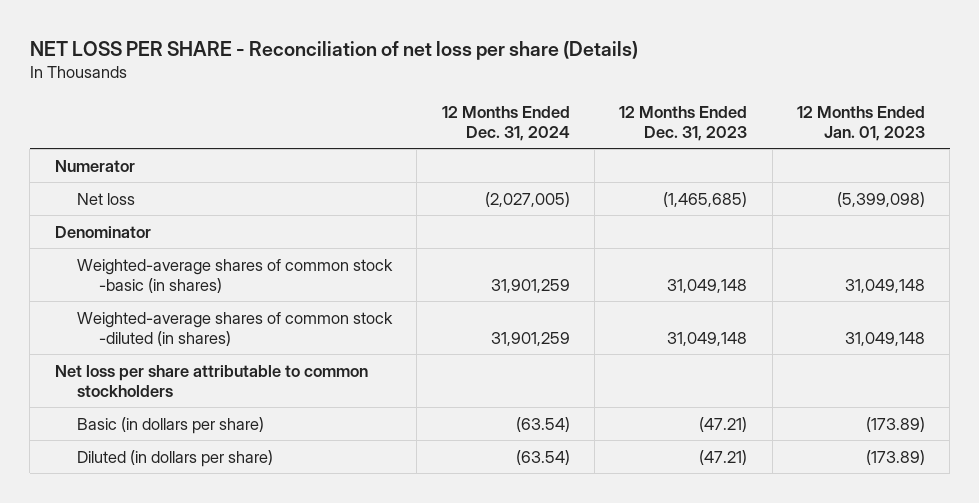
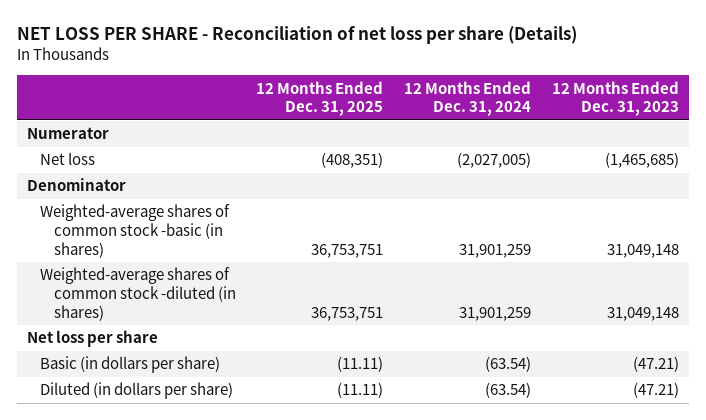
[796,105,925,141] 12 Months Ended Jan. 01, 2023 -> none
none -> [256,80,384,117] 12 Months Ended Dec. 31, 2025
[54,364,368,397] Net loss per share attributable to common stockholders -> [27,330,159,348] Net loss per share

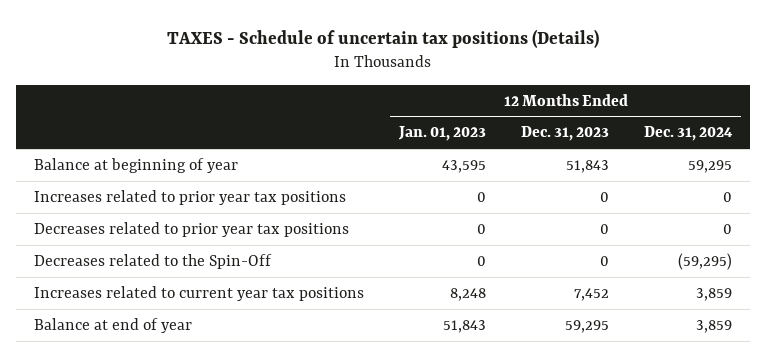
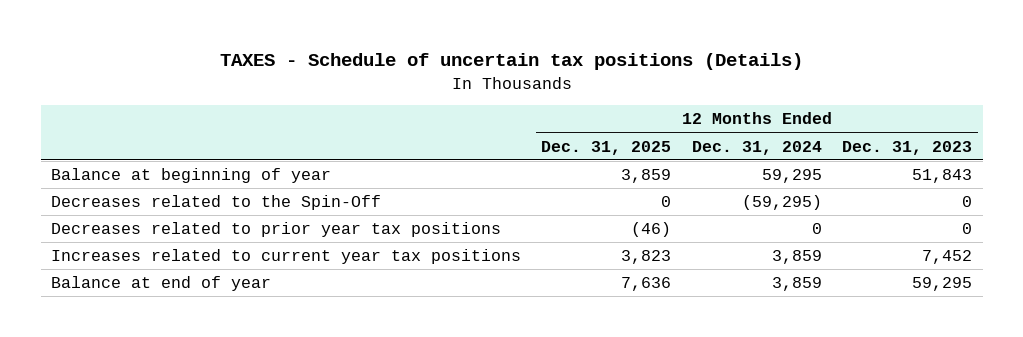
[398,126,487,142] Jan. 01, 2023 -> none
none -> [541,140,672,155] Dec. 31, 2025
[33,189,346,205] Increases related to prior year tax positions -> none
[33,221,349,237] Decreases related to prior year tax positions -> [51,222,502,238] Decreases related to prior year tax positions

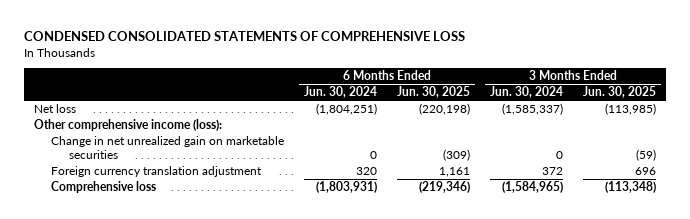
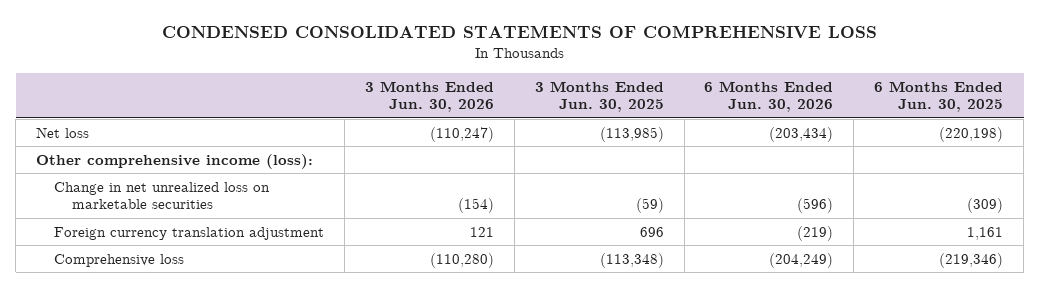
[304,86,378,99] Jun. 30, 2024 -> none
[489,86,563,99] Jun. 30, 2024 -> none
none -> [364,80,494,113] 3 Months Ended Jun. 30, 2026
none -> [704,80,834,113] 6 Months Ended Jun. 30, 2026
[51,136,285,159] Change in net unrealized gain on marketable securities -> [54,181,271,210] Change in net unrealized loss on marketable securities

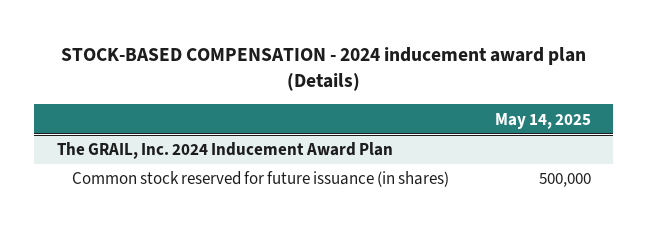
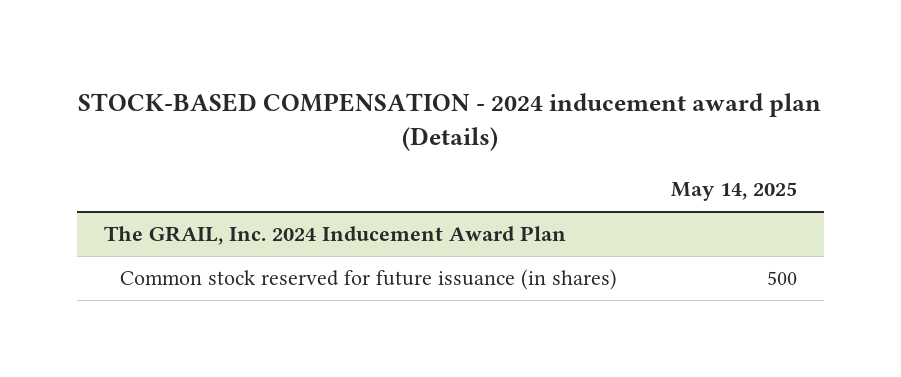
[538,173,591,188] 500,000 -> [766,271,797,286] 500

